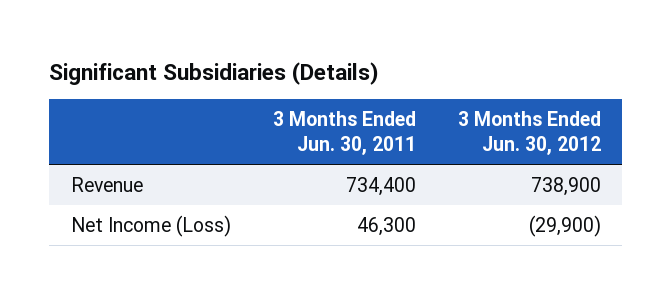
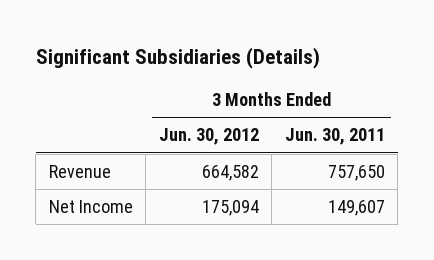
[345,176,416,196] 734,400 -> [327,165,385,182] 757,650
[531,176,602,196] 738,900 -> [201,165,259,182] 664,582
[70,214,231,237] Net Income (Loss) -> [48,200,133,214] Net Income
[356,216,416,236] 46,300 -> [327,200,385,217] 149,607
[529,214,602,237] (29,900) -> [201,200,259,217] 175,094

